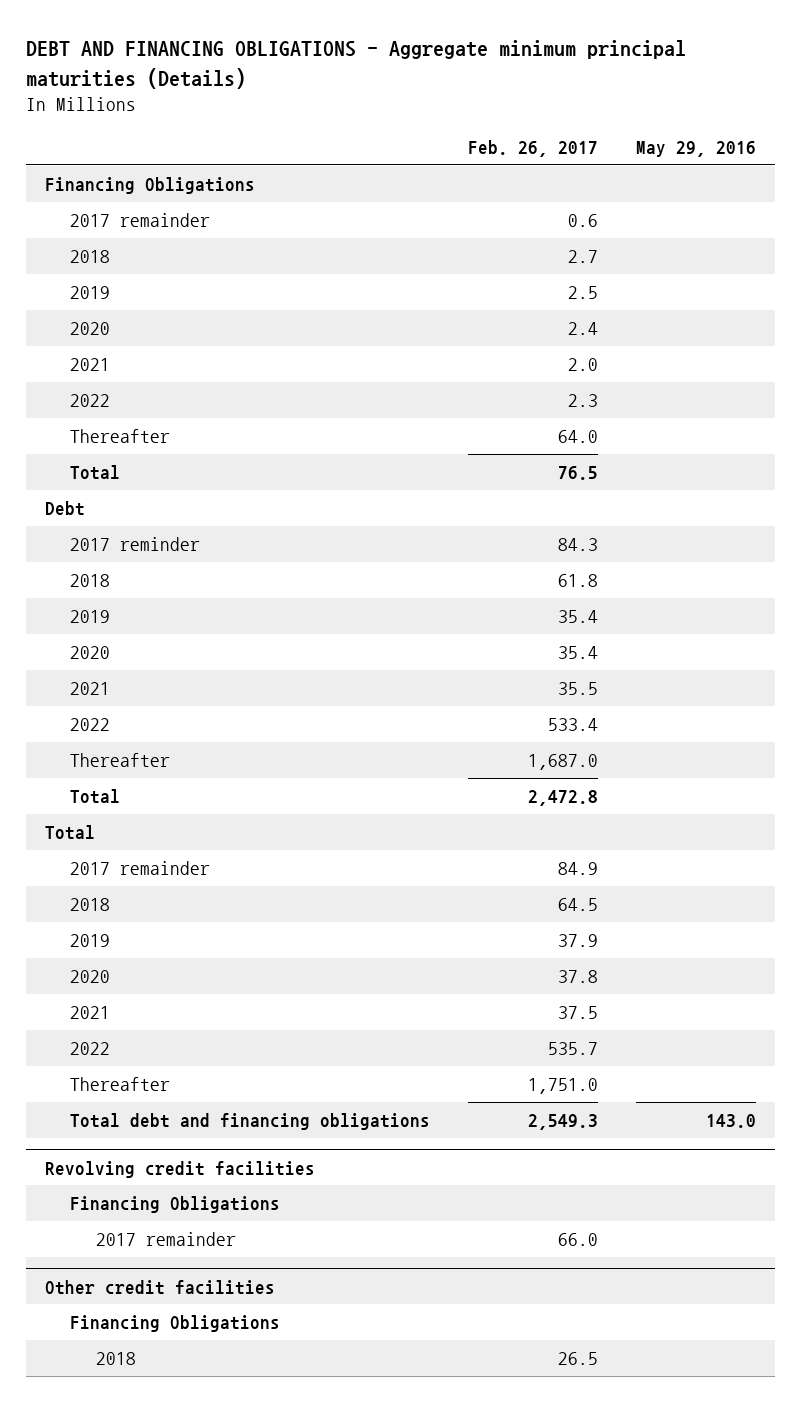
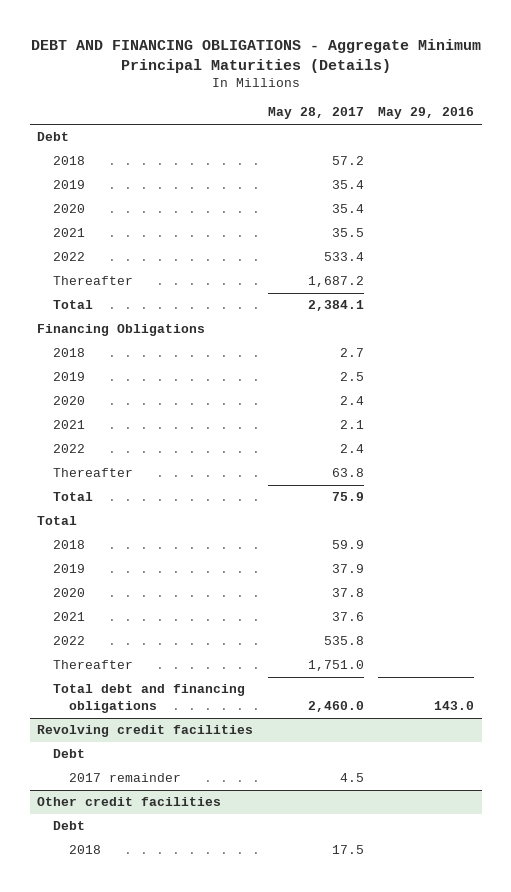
[25,40,686,89] DEBT AND FINANCING OBLIGATIONS - Aggregate minimum principal maturities (Details) -> [30,38,481,73] DEBT AND FINANCING OBLIGATIONS - Aggregate Minimum Principal Maturities (Details)
[468,139,599,157] Feb. 26, 2017 -> none
none -> [267,107,364,120] May 28, 2017
[70,212,211,227] 2017 remainder -> none
[44,500,85,516] Debt -> [36,132,69,142] Debt
[70,536,201,551] 2017 reminder -> none
[44,176,255,194] Financing Obligations -> [36,324,205,337] Financing Obligations
[70,860,211,875] 2017 remainder -> none
[70,1195,281,1213] Financing Obligations -> none
none -> [52,749,85,759] Debt
[70,1314,281,1332] Financing Obligations -> none
none -> [52,821,85,831] Debt

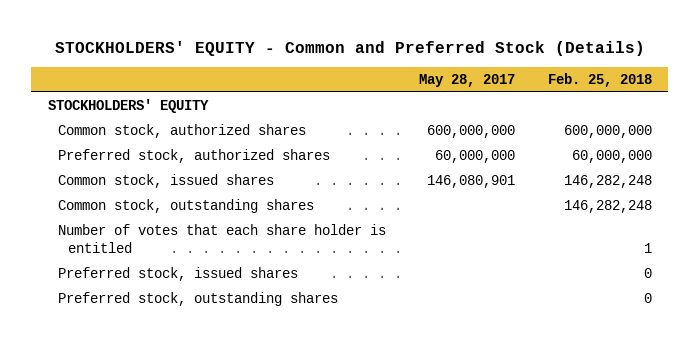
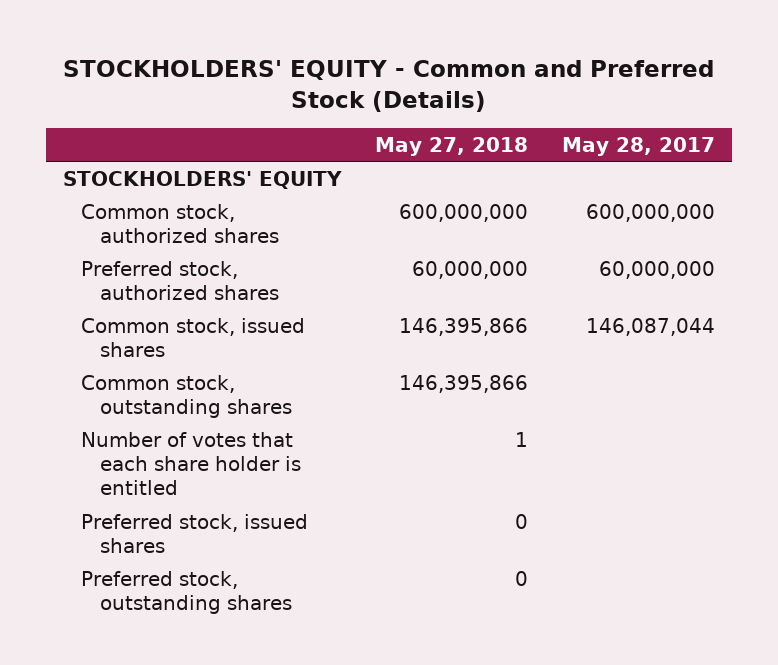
[547,72,652,87] Feb. 25, 2018 -> none
none -> [375,136,529,156] May 27, 2018
[426,175,515,189] 146,080,901 -> [586,317,716,336] 146,087,044

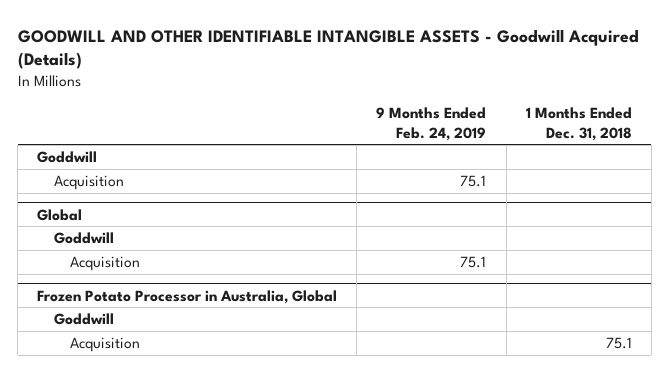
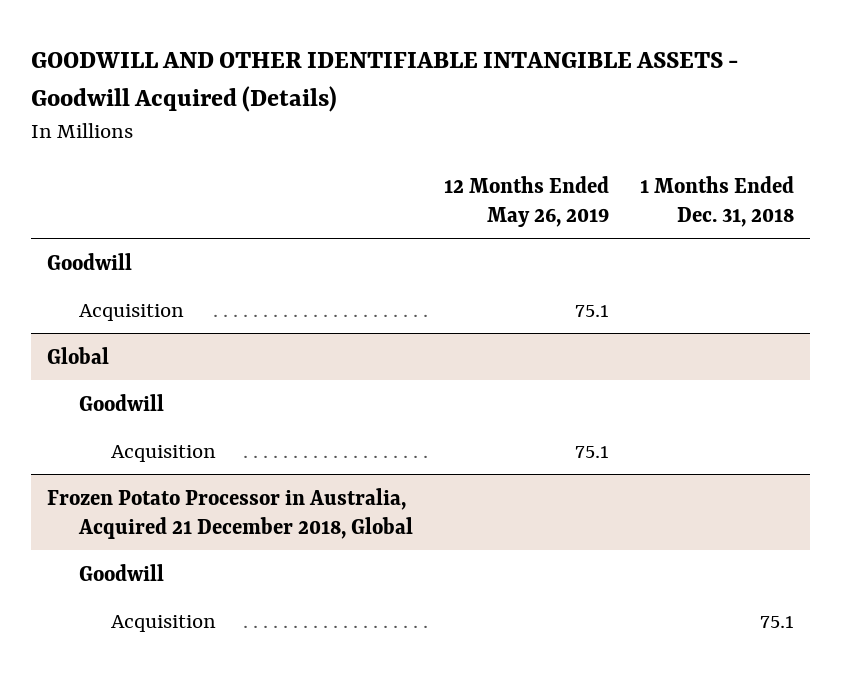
[376,107,487,141] 9 Months Ended Feb. 24, 2019 -> none
none -> [443,175,609,227] 12 Months Ended May 26, 2019
[37,150,98,163] Goddwill -> [46,252,132,270] Goodwill
[53,231,114,244] Goddwill -> [78,393,164,411] Goodwill
[37,289,338,304] Frozen Potato Processor in Australia, Global -> [46,487,413,539] Frozen Potato Processor in Australia, Acquired 21 December 2018, Global
[53,312,114,325] Goddwill -> [78,563,164,581] Goodwill

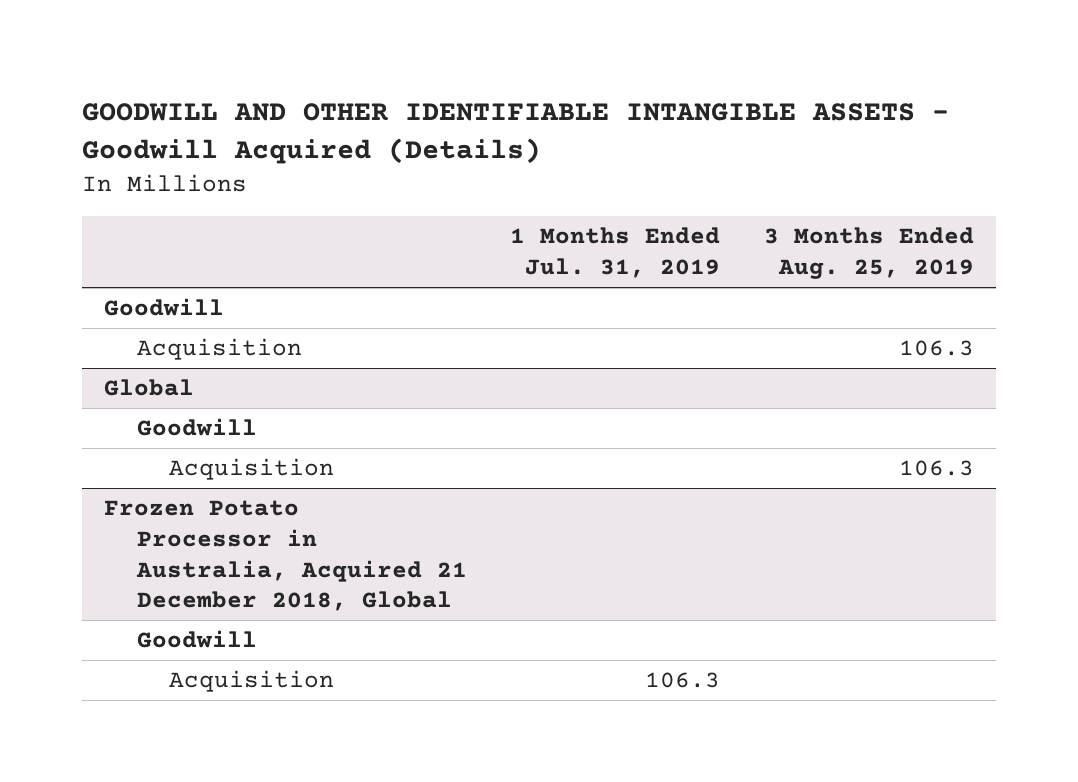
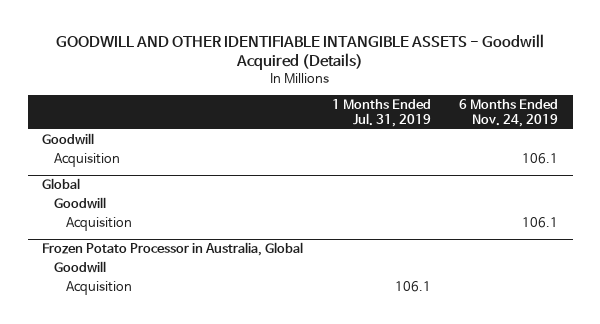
[764,227,975,280] 3 Months Ended Aug. 25, 2019 -> none
none -> [459,99,559,128] 6 Months Ended Nov. 24, 2019
[103,500,467,612] Frozen Potato Processor in Australia, Acquired 21 December 2018, Global -> [41,242,303,257] Frozen Potato Processor in Australia, Global
[645,672,721,689] 106.3 -> [394,280,431,292] 106.1

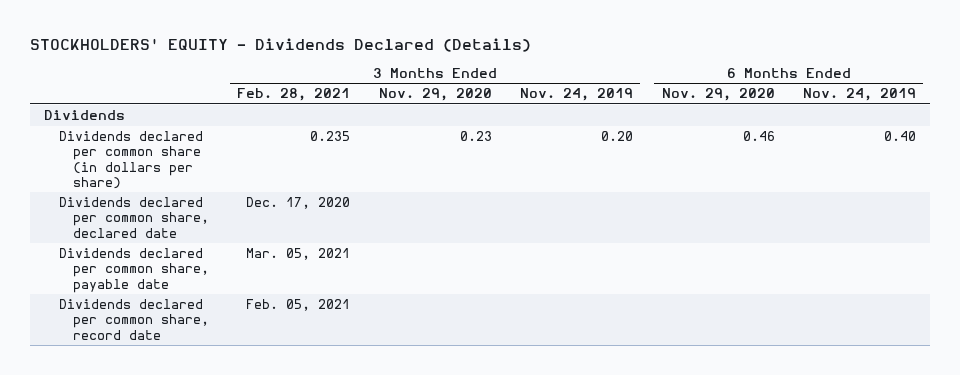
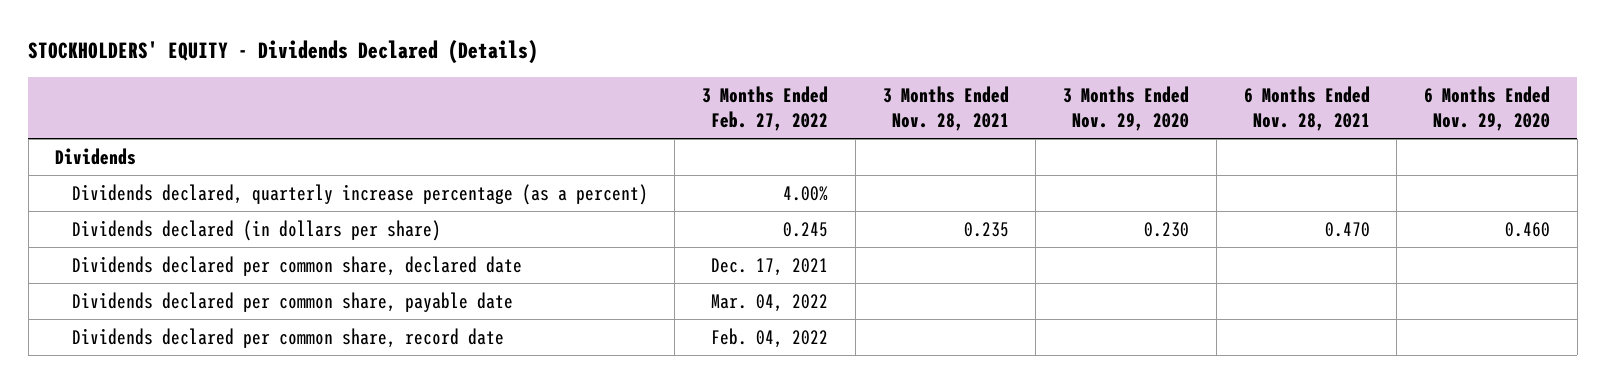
[237,88,351,102] Feb. 28, 2021 -> none
[520,88,634,102] Nov. 24, 2019 -> none
[802,88,916,102] Nov. 24, 2019 -> none
none -> [702,86,829,131] 3 Months Ended Feb. 27, 2022
none -> [882,86,1009,131] 3 Months Ended Nov. 28, 2021
none -> [1243,86,1370,131] 6 Months Ended Nov. 28, 2021
none -> [71,183,648,205] Dividends declared, quarterly increase percentage (as a percent)
[58,131,203,189] Dividends declared per common share (in dollars per share) -> [71,219,441,241] Dividends declared (in dollars per share)
[459,131,492,142] 0.23 -> [1144,221,1190,237] 0.230
[742,131,775,142] 0.46 -> [1505,221,1551,237] 0.460

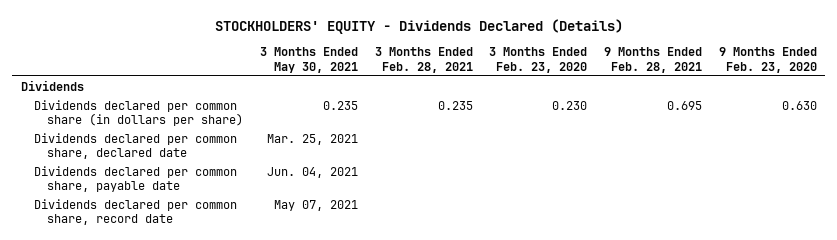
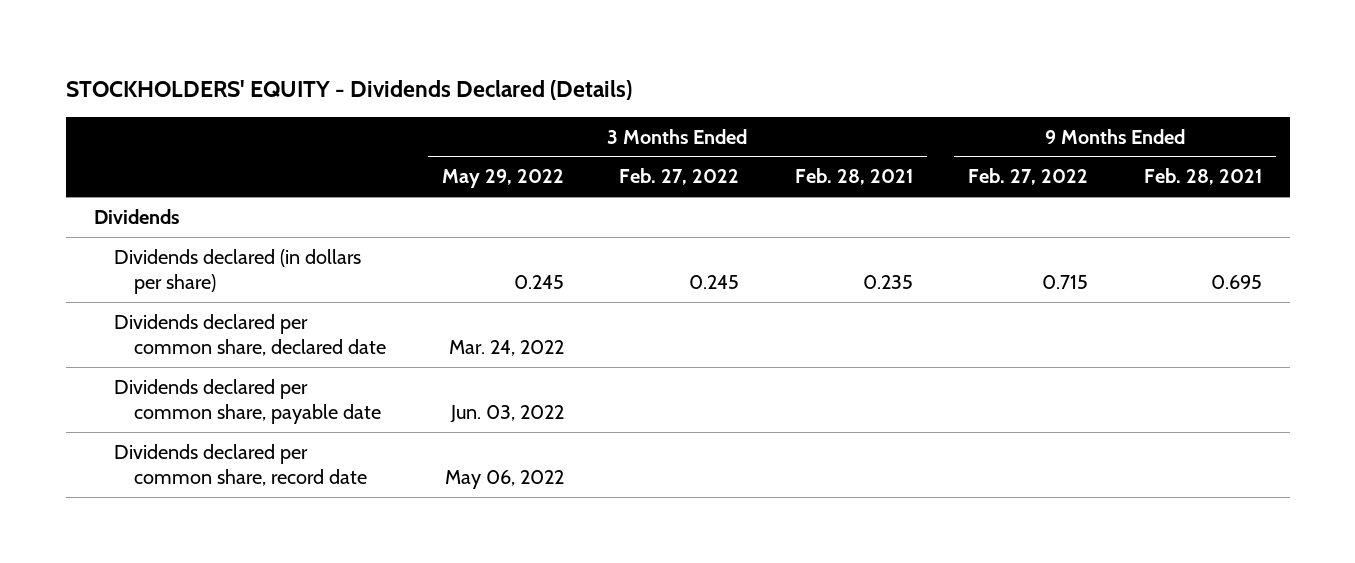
[259,47,358,73] 3 Months Ended May 30, 2021 -> none
[489,47,588,73] 3 Months Ended Feb. 23, 2020 -> none
[718,47,817,73] 9 Months Ended Feb. 23, 2020 -> none
none -> [441,169,564,189] May 29, 2022
none -> [619,168,740,186] Feb. 27, 2022
none -> [968,168,1089,186] Feb. 27, 2022
[33,99,244,126] Dividends declared per common share (in dollars per share) -> [113,248,361,294] Dividends declared (in dollars per share)

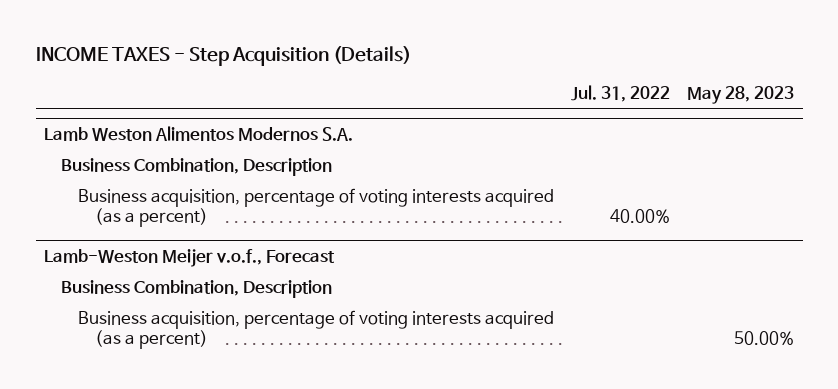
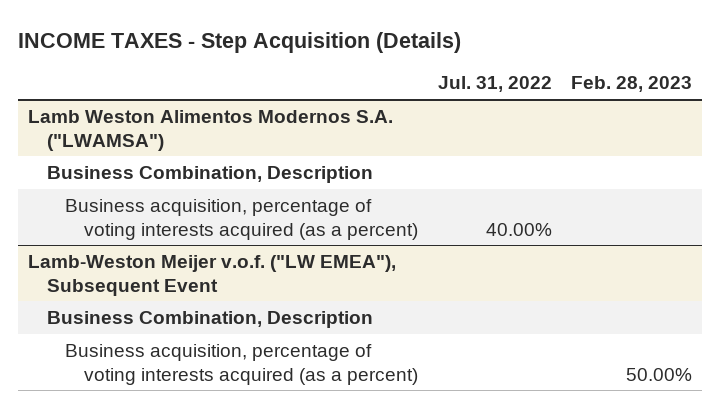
[687,85,795,104] May 28, 2023 -> none
none -> [571,76,693,93] Feb. 28, 2023
[44,125,354,141] Lamb Weston Alimentos Modernos S.A. -> [27,109,393,151] Lamb Weston Alimentos Modernos S.A. ("LWAMSA")
[44,248,336,267] Lamb-Weston Meijer v.o.f., Forecast -> [27,254,396,296] Lamb-Weston Meijer v.o.f. ("LW EMEA"), Subsequent Event

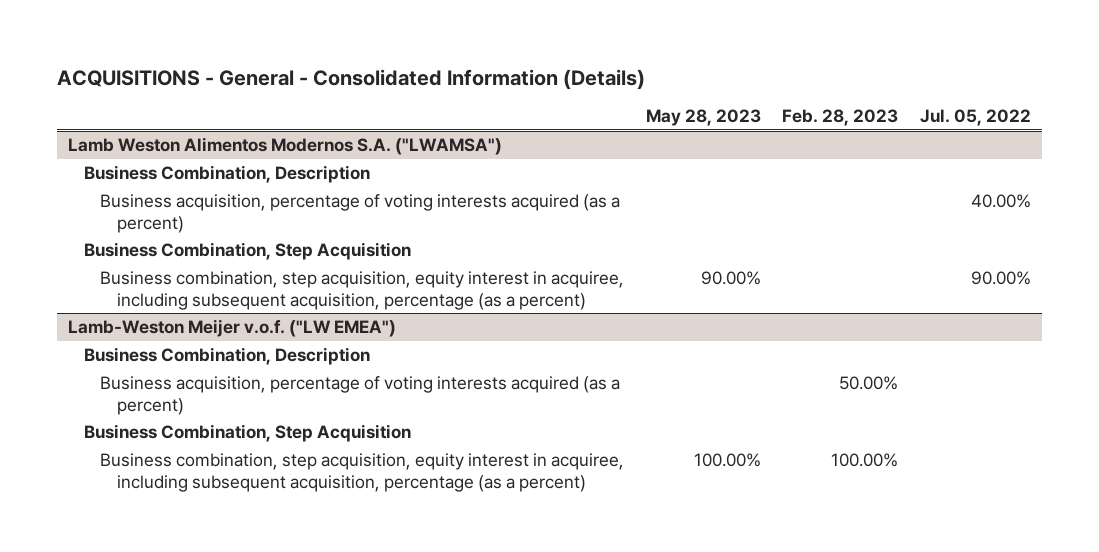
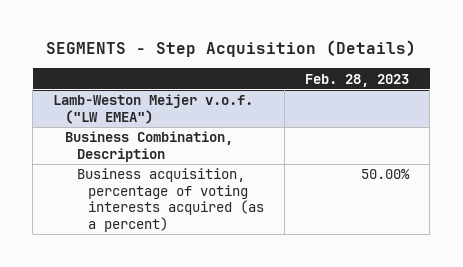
[57,68,646,90] ACQUISITIONS - General - Consolidated Information (Details) -> [46,40,417,58] SEGMENTS - Step Acquisition (Details)
[645,109,761,127] May 28, 2023 -> none
[919,109,1031,127] Jul. 05, 2022 -> none
[67,137,502,156] Lamb Weston Alimentos Modernos S.A. ("LWAMSA") -> none
[84,165,371,184] Business Combination, Description -> none
[100,194,621,233] Business acquisition, percentage of voting interests acquired (as a percent) -> none
[84,242,412,261] Business Combination, Step Acquisition -> none
[100,271,625,310] Business combination, step acquisition, equity interest in acquiree, including subsequent acquisition, percentage (as a percent) -> none
[84,424,412,443] Business Combination, Step Acquisition -> none
[100,453,625,492] Business combination, step acquisition, equity interest in acquiree, including subsequent acquisition, percentage (as a percent) -> none

